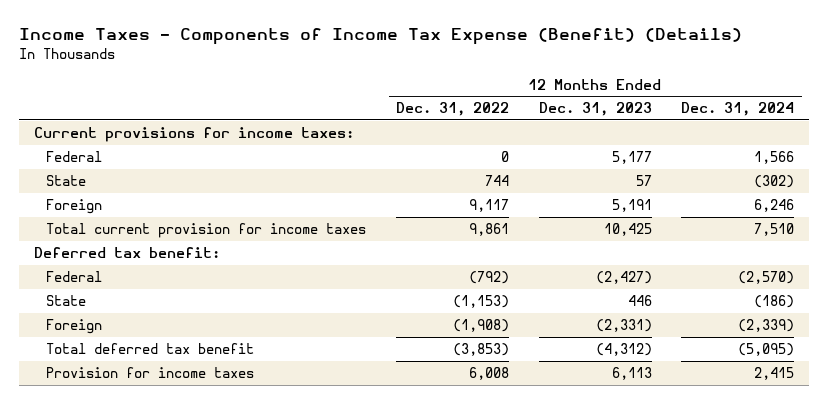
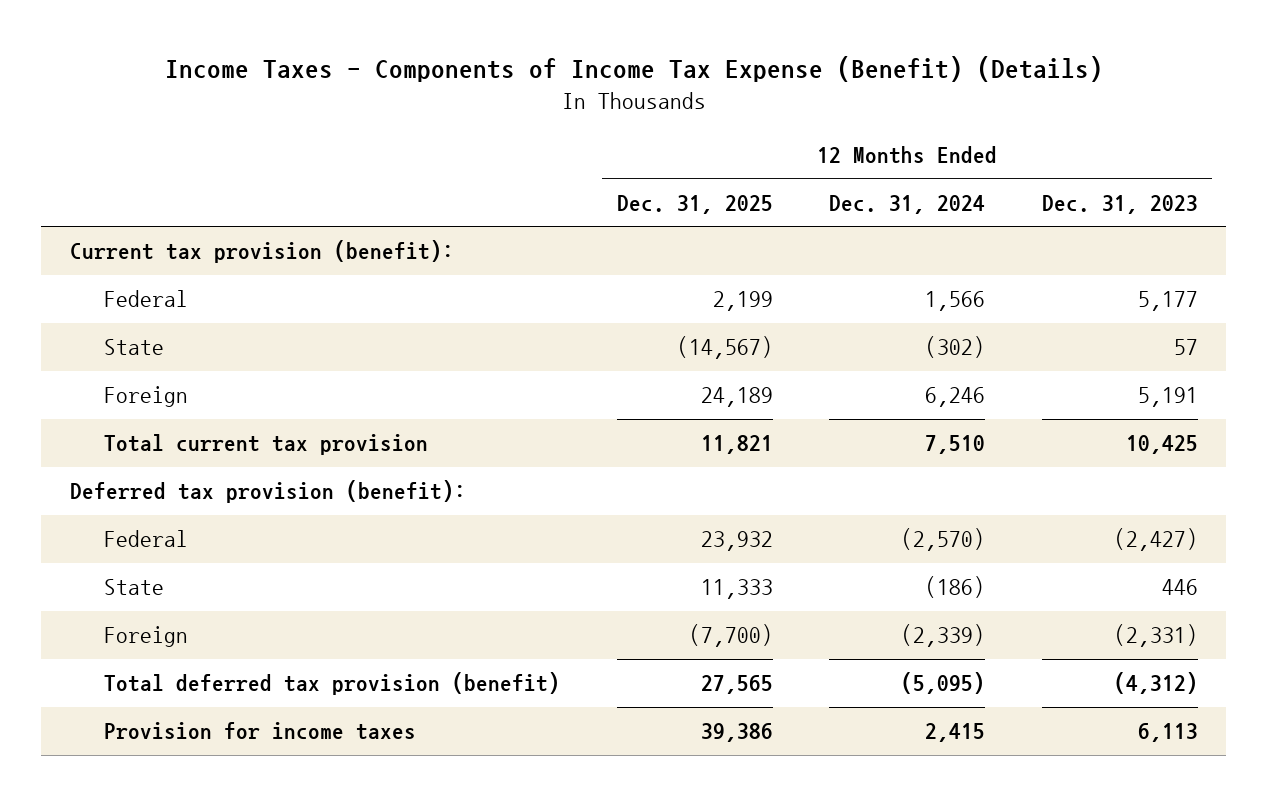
[396,102,510,117] Dec. 31, 2022 -> none
none -> [616,194,773,214] Dec. 31, 2025
[33,126,354,142] Current provisions for income taxes: -> [69,240,454,264] Current tax provision (benefit):
[46,222,367,238] Total current provision for income taxes -> [104,434,429,456] Total current tax provision
[33,246,220,258] Deferred tax benefit: -> [69,480,466,504] Deferred tax provision (benefit):
[46,342,255,354] Total deferred tax benefit -> [104,672,561,696] Total deferred tax provision (benefit)

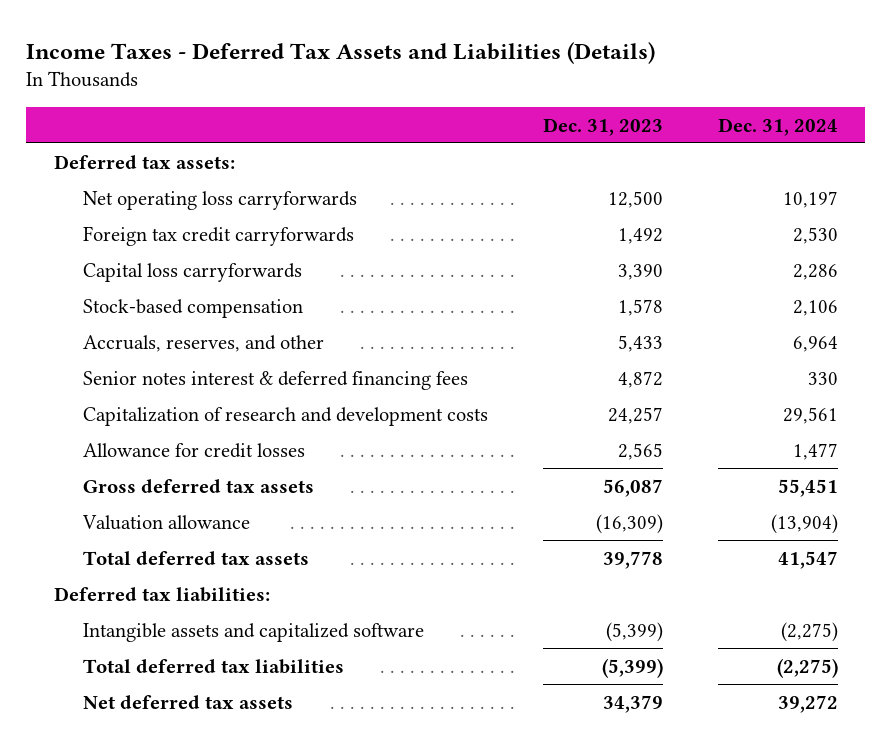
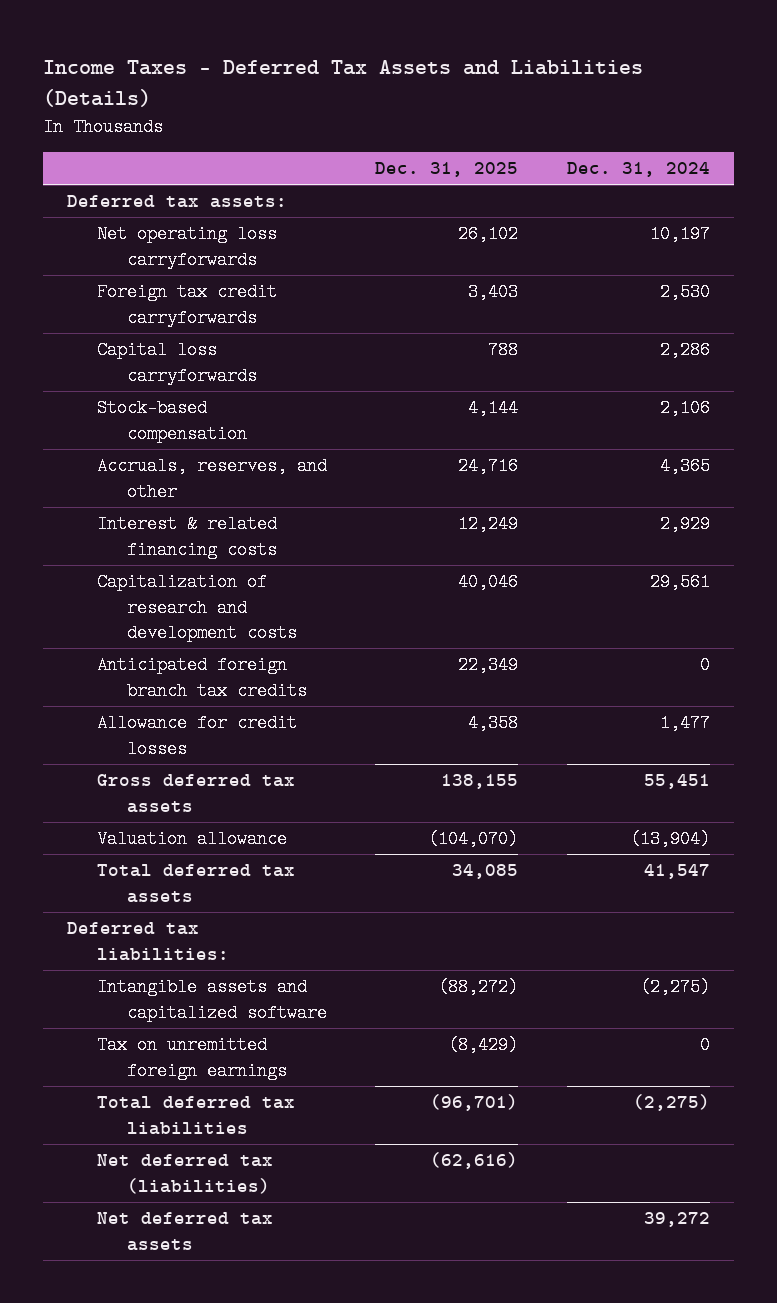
[542,117,663,136] Dec. 31, 2023 -> none
none -> [375,162,519,178] Dec. 31, 2025
[82,370,468,390] Senior notes interest & deferred financing fees -> none
[792,335,838,352] 6,964 -> [659,457,710,476] 4,365
none -> [96,515,277,559] Interest & related financing costs
none -> [96,656,307,700] Anticipated foreign branch tax credits
none -> [96,1036,287,1080] Tax on unremitted foreign earnings
none -> [96,1154,273,1194] Net deferred tax (liabilities)

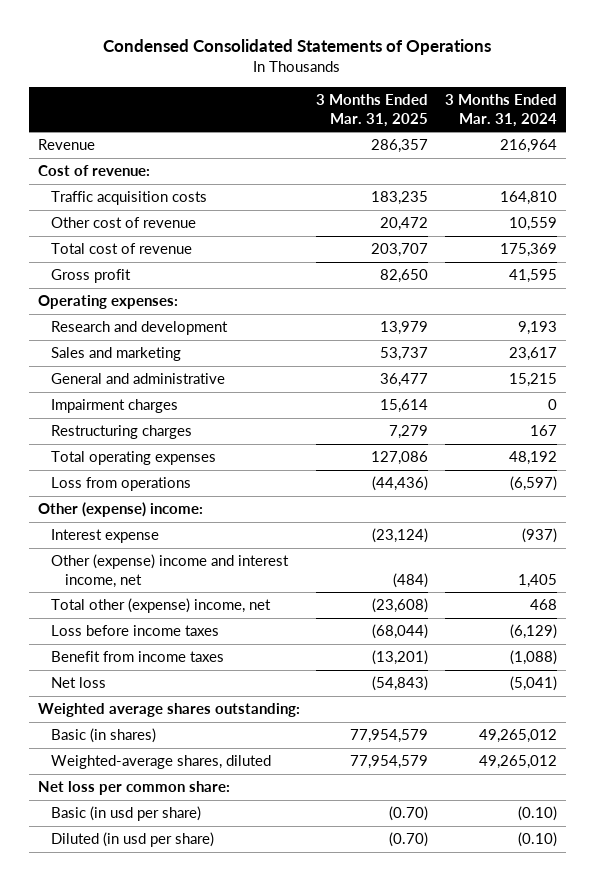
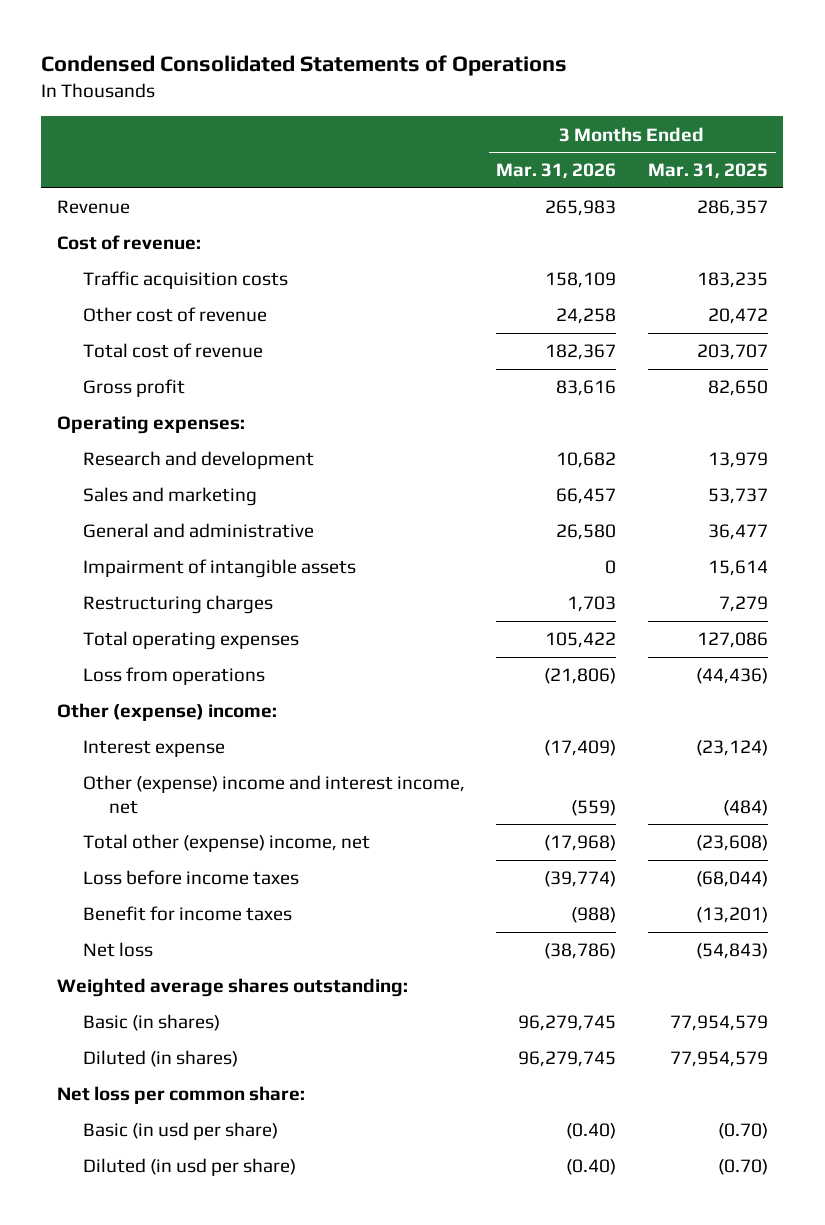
[445,94,558,127] 3 Months Ended Mar. 31, 2024 -> none
none -> [496,163,617,180] Mar. 31, 2026
[51,399,179,414] Impairment charges -> [83,559,357,579] Impairment of intangible assets
[51,651,225,663] Benefit from income taxes -> [83,906,293,922] Benefit for income taxes
[51,755,272,770] Weighted-average shares, diluted -> [83,1050,239,1068] Diluted (in shares)

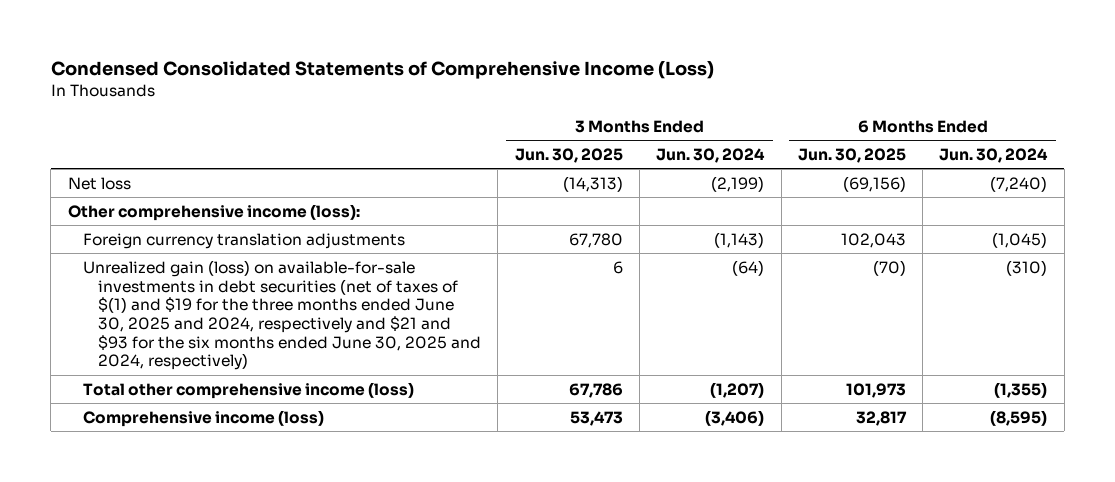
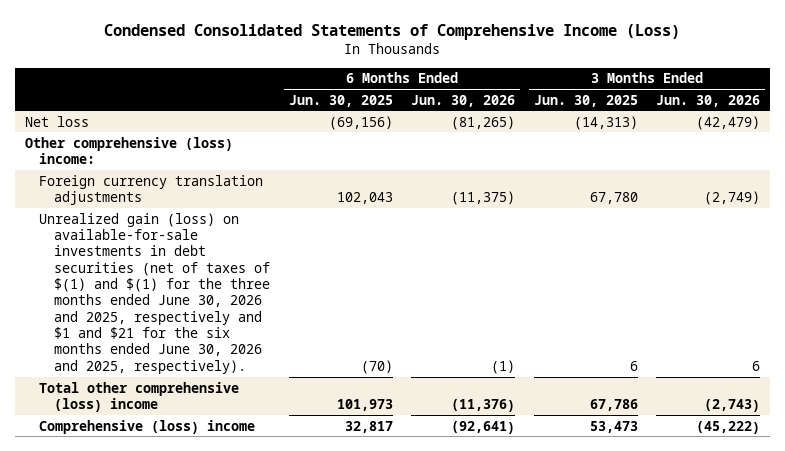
[656,147,766,163] Jun. 30, 2024 -> none
[939,147,1049,163] Jun. 30, 2024 -> none
none -> [411,94,516,107] Jun. 30, 2026
none -> [656,94,761,107] Jun. 30, 2026
[67,203,360,221] Other comprehensive income (loss): -> [24,136,233,164] Other comprehensive (loss) income:
[82,259,482,371] Unrealized gain (loss) on available-for-sale investments in debt securities (net of taxes of $(1) and $19 for the three months ended June 30, 2025 and 2024, respectively and $21 and $93 for the six months ended June 30, 2025 and 2024, respectively) -> [39,212,271,374] Unrealized gain (loss) on available-for-sale investments in debt securities (net of taxes of $(1) and $(1) for the three months ended June 30, 2026 and 2025, respectively and $1 and $21 for the six months ended June 30, 2026 and 2025, respectively).
[82,381,414,399] Total other comprehensive income (loss) -> [39,381,240,412] Total other comprehensive (loss) income
[82,409,324,427] Comprehensive income (loss) -> [39,419,256,434] Comprehensive (loss) income

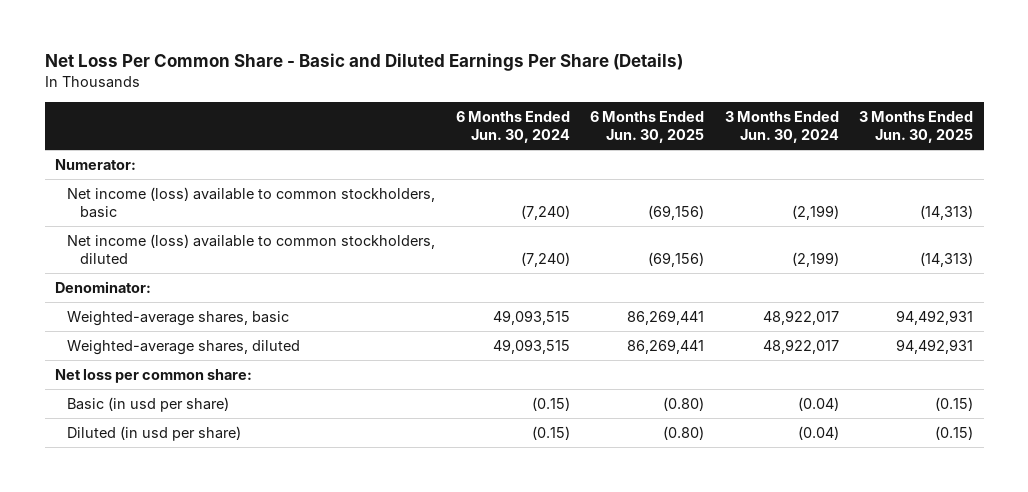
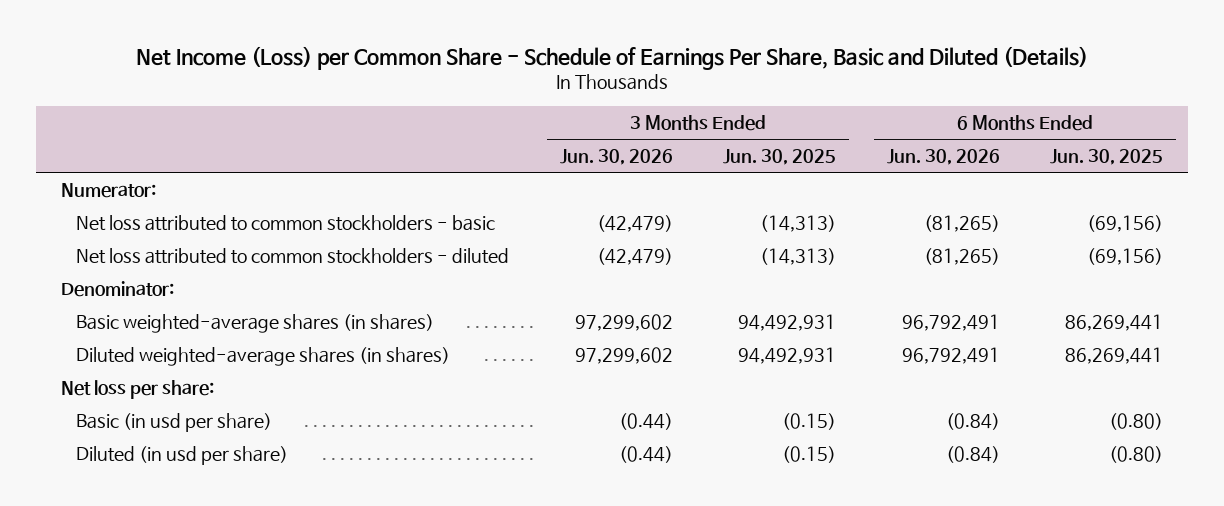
[44,53,683,72] Net Loss Per Common Share - Basic and Diluted Earnings Per Share (Details) -> [136,45,1089,70] Net Income (Loss) per Common Share - Schedule of Earnings Per Share, Basic and Diluted (Details)
[455,110,570,143] 6 Months Ended Jun. 30, 2024 -> none
[724,110,839,143] 3 Months Ended Jun. 30, 2024 -> none
none -> [559,149,673,166] Jun. 30, 2026
none -> [886,149,1000,166] Jun. 30, 2026
[67,186,436,219] Net income (loss) available to common stockholders, basic -> [76,215,496,232] Net loss attributed to common stockholders - basic
[67,233,436,265] Net income (loss) available to common stockholders, diluted -> [76,248,510,265] Net loss attributed to common stockholders - diluted
[67,310,290,326] Weighted-average shares, basic -> [76,314,435,334] Basic weighted-average shares (in shares)
[67,339,301,355] Weighted-average shares, diluted -> [76,347,451,367] Diluted weighted-average shares (in shares)
[54,368,252,383] Net loss per common share: -> [61,380,215,400] Net loss per share:

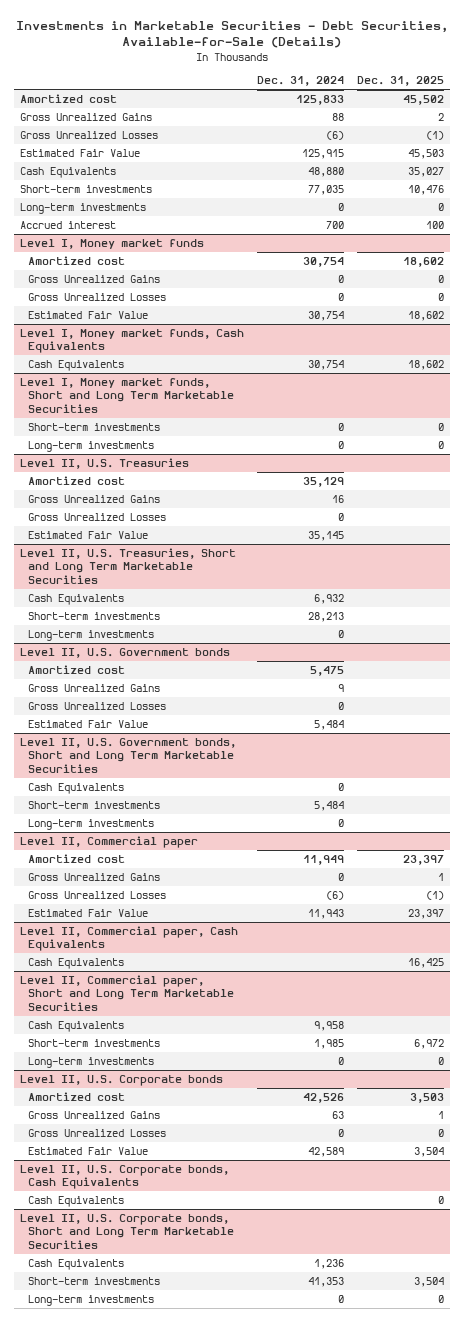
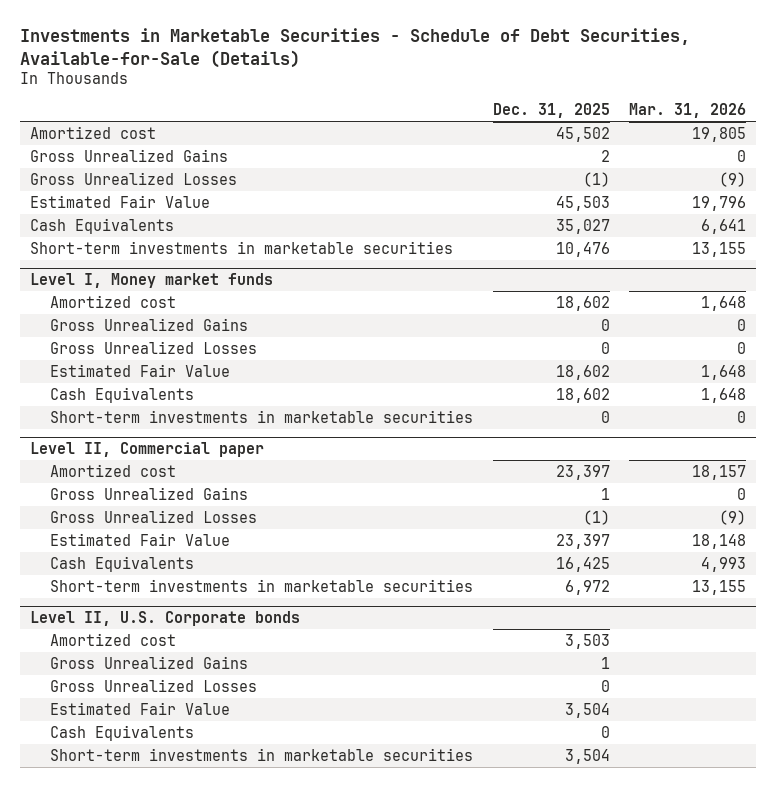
[15,20,448,49] Investments in Marketable Securities - Debt Securities, Available-for-Sale (Details) -> [19,28,690,68] Investments in Marketable Securities - Schedule of Debt Securities, Available-for-Sale (Details)
[256,76,344,87] Dec. 31, 2024 -> none
none -> [629,102,747,118] Mar. 31, 2026
[20,203,147,215] Long-term investments -> none
[20,221,117,230] Accrued interest -> none
[20,185,153,194] Short-term investments -> [29,240,453,254] Short-term investments in marketable securities
[20,329,245,354] Level I, Money market funds, Cash Equivalents -> none
[20,378,235,413] Level I, Money market funds, Short and Long Term Marketable Securities -> none
[28,441,155,453] Long-term investments -> none
[20,458,190,470] Level II, U.S. Treasuries -> none
[28,476,126,486] Amortized cost -> none
[28,495,161,504] Gross Unrealized Gains -> none
[28,513,167,522] Gross Unrealized Losses -> none
[28,531,149,540] Estimated Fair Value -> none
[20,548,237,584] Level II, U.S. Treasuries, Short and Long Term Marketable Securities -> none
[28,594,125,606] Cash Equivalents -> none
[28,612,161,621] Short-term investments -> none
[28,630,155,642] Long-term investments -> none
[20,648,231,659] Level II, U.S. Government bonds -> none
[28,665,126,675] Amortized cost -> none
[28,684,161,693] Gross Unrealized Gains -> none
[28,702,167,711] Gross Unrealized Losses -> none
[28,720,149,729] Estimated Fair Value -> none
[20,738,237,773] Level II, U.S. Government bonds, Short and Long Term Marketable Securities -> none
[28,783,125,795] Cash Equivalents -> none
[28,801,161,810] Short-term investments -> none
[28,819,155,831] Long-term investments -> none
[28,423,161,432] Short-term investments -> [50,409,474,423] Short-term investments in marketable securities
[20,926,239,952] Level II, Commercial paper, Cash Equivalents -> none
[20,975,235,1011] Level II, Commercial paper, Short and Long Term Marketable Securities -> none
[28,1021,125,1033] Cash Equivalents -> none
[28,1057,155,1069] Long-term investments -> none
[28,1039,161,1048] Short-term investments -> [50,578,474,592] Short-term investments in marketable securities
[20,1165,230,1190] Level II, U.S. Corporate bonds, Cash Equivalents -> none
[20,1214,235,1249] Level II, U.S. Corporate bonds, Short and Long Term Marketable Securities -> none
[28,1259,125,1271] Cash Equivalents -> none
[28,1295,155,1307] Long-term investments -> none
[28,1277,161,1286] Short-term investments -> [50,747,474,761] Short-term investments in marketable securities

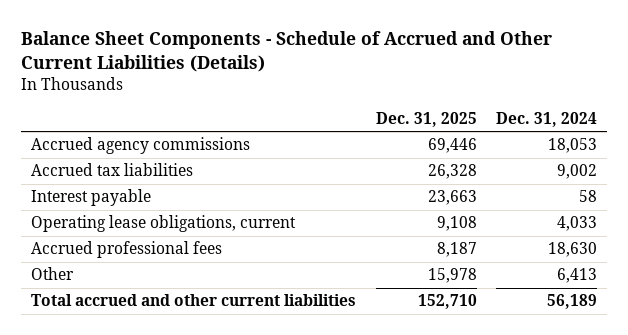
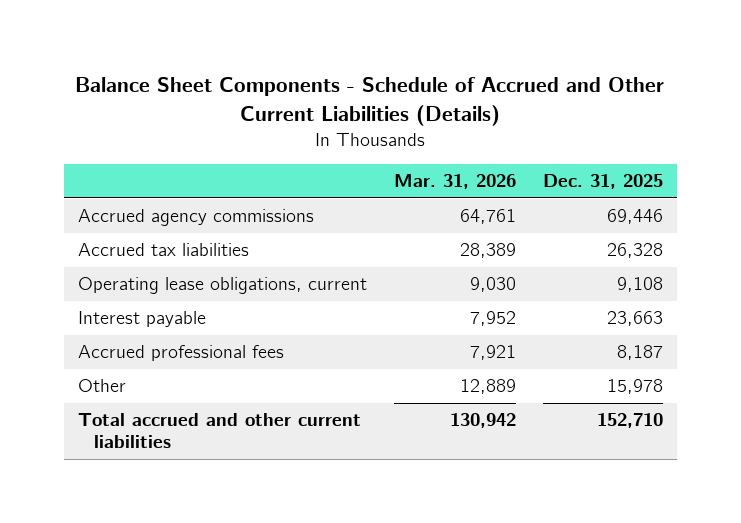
[496,111,598,127] Dec. 31, 2024 -> none
none -> [393,174,516,190] Mar. 31, 2026
[31,189,152,207] Interest payable -> [77,311,206,328] Interest payable

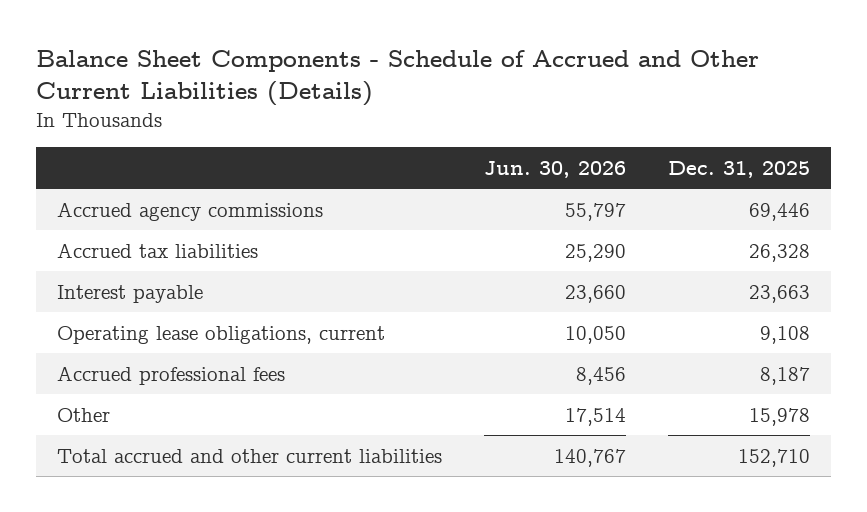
[393,174,516,190] Mar. 31, 2026 -> none
none -> [483,160,626,178] Jun. 30, 2026
[77,277,367,295] Operating lease obligations, current -> [56,325,385,344] Operating lease obligations, current

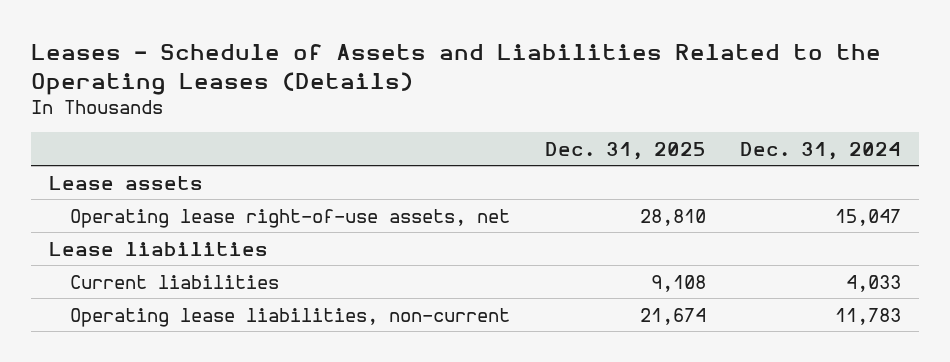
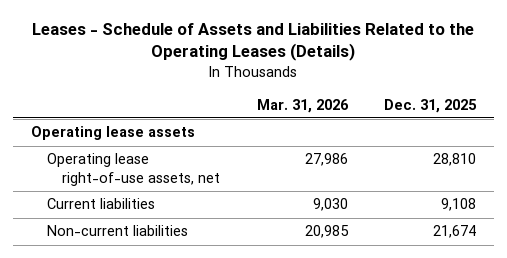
[740,141,902,160] Dec. 31, 2024 -> none
none -> [256,98,349,113] Mar. 31, 2026
[48,175,203,190] Lease assets -> [30,126,195,141] Operating lease assets
[48,241,268,256] Lease liabilities -> none
[69,307,510,327] Operating lease liabilities, non-current -> [46,225,188,237] Non-current liabilities

